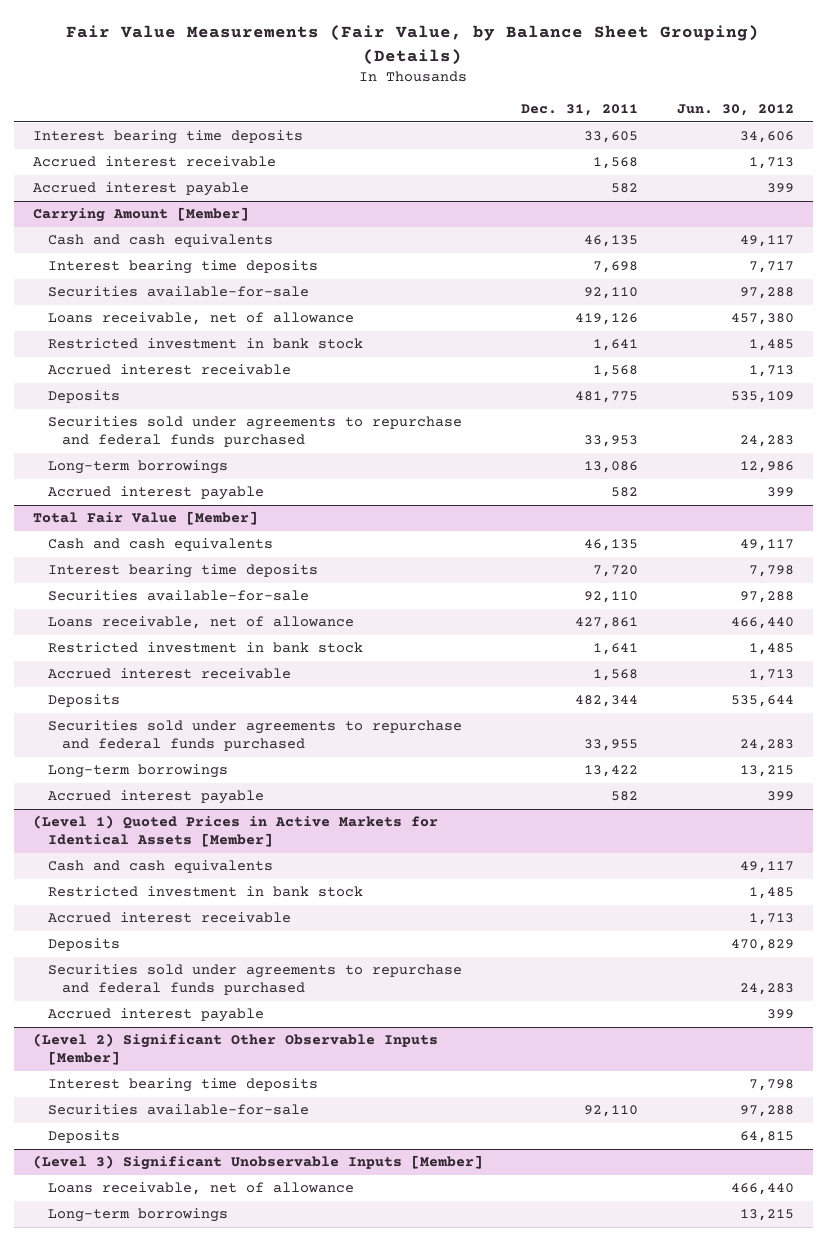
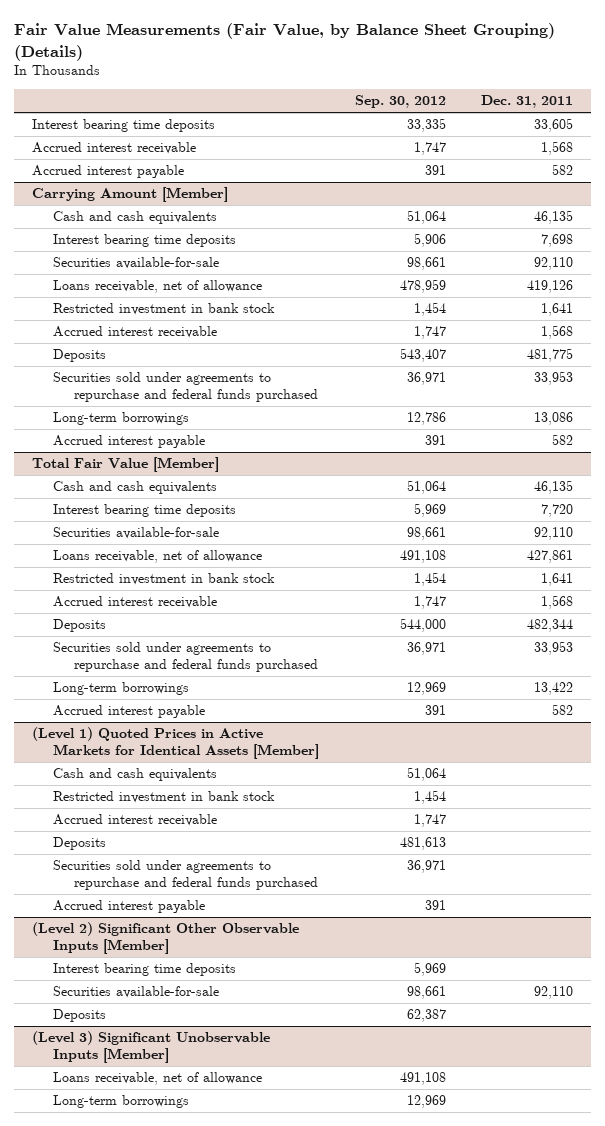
[676,104,794,117] Jun. 30, 2012 -> none
none -> [354,95,446,109] Sep. 30, 2012
[584,739,639,752] 33,955 -> [534,641,574,656] 33,953

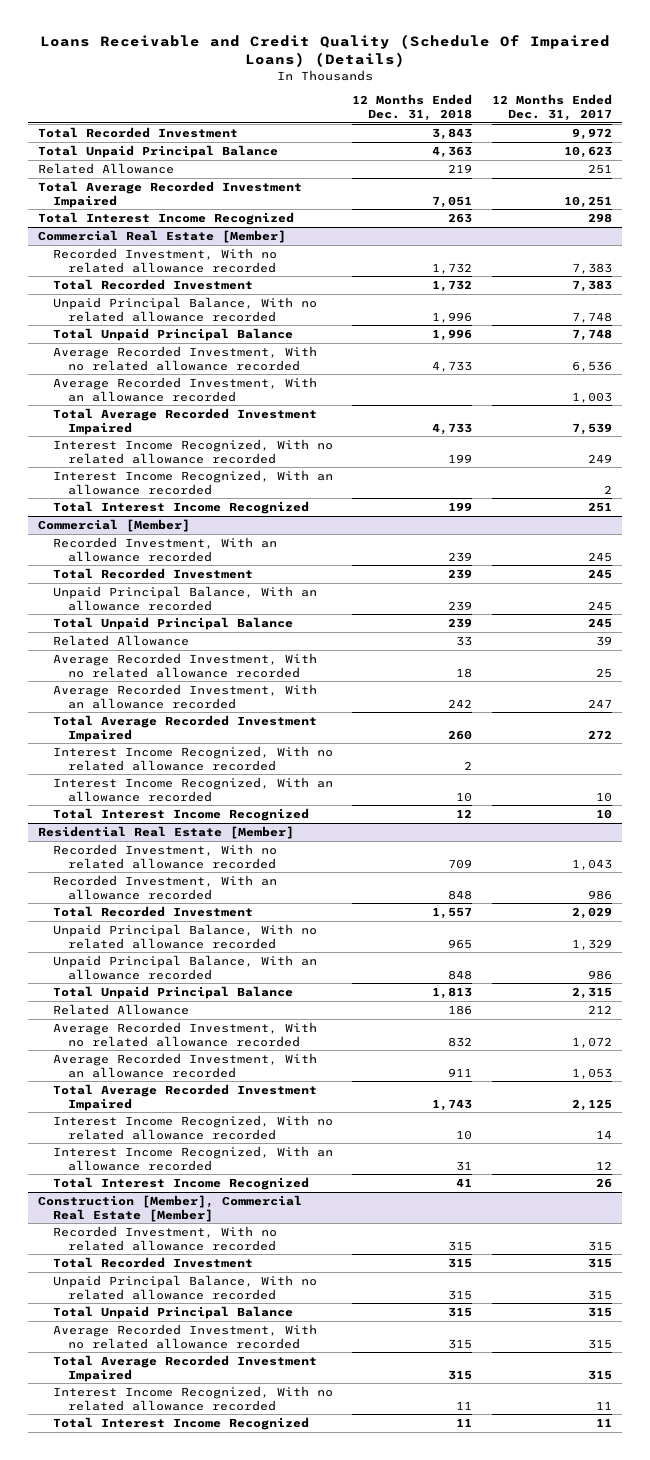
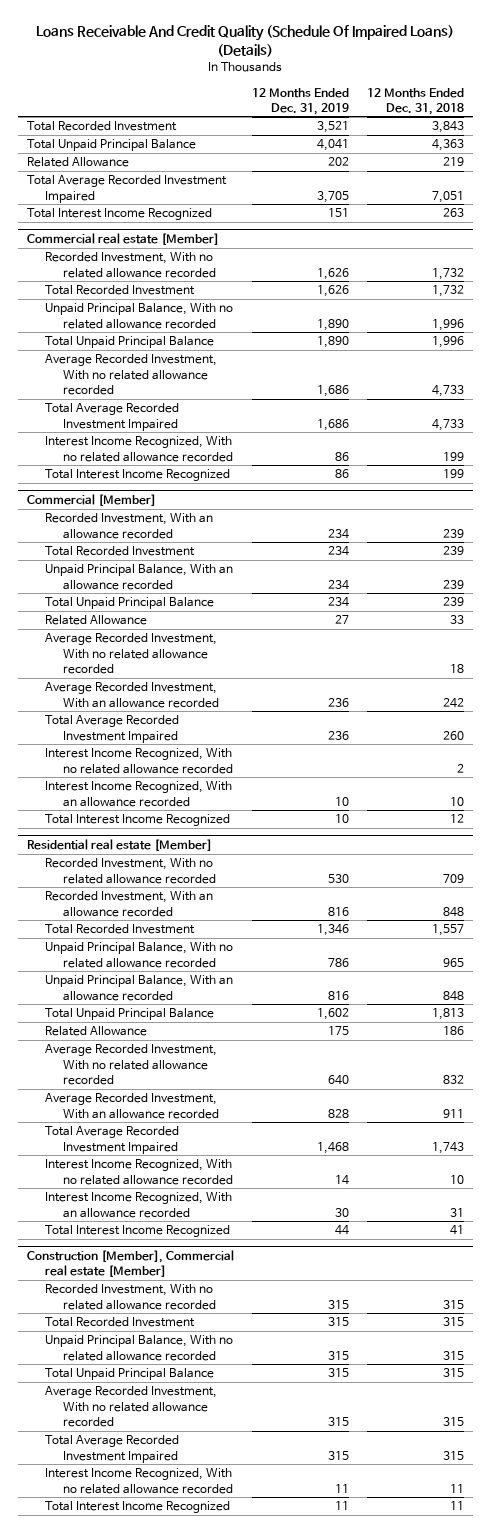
[39,33,610,67] Loans Receivable and Credit Quality (Schedule Of Impaired Loans) (Details) -> [36,25,455,57] Loans Receivable And Credit Quality (Schedule Of Impaired Loans) (Details)
[491,94,612,121] 12 Months Ended Dec. 31, 2017 -> none
none -> [251,87,349,115] 12 Months Ended Dec. 31, 2019
[37,230,286,244] Commercial Real Estate [Member] -> [26,233,219,246] Commercial real estate [Member]
[52,377,317,402] Average Recorded Investment, With an allowance recorded -> none
[52,470,333,495] Interest Income Recognized, With an allowance recorded -> none
[37,826,294,840] Residential Real Estate [Member] -> [26,839,212,852] Residential real estate [Member]
[37,1195,302,1222] Construction [Member], Commercial Real Estate [Member] -> [26,1250,234,1278] Construction [Member], Commercial real estate [Member]

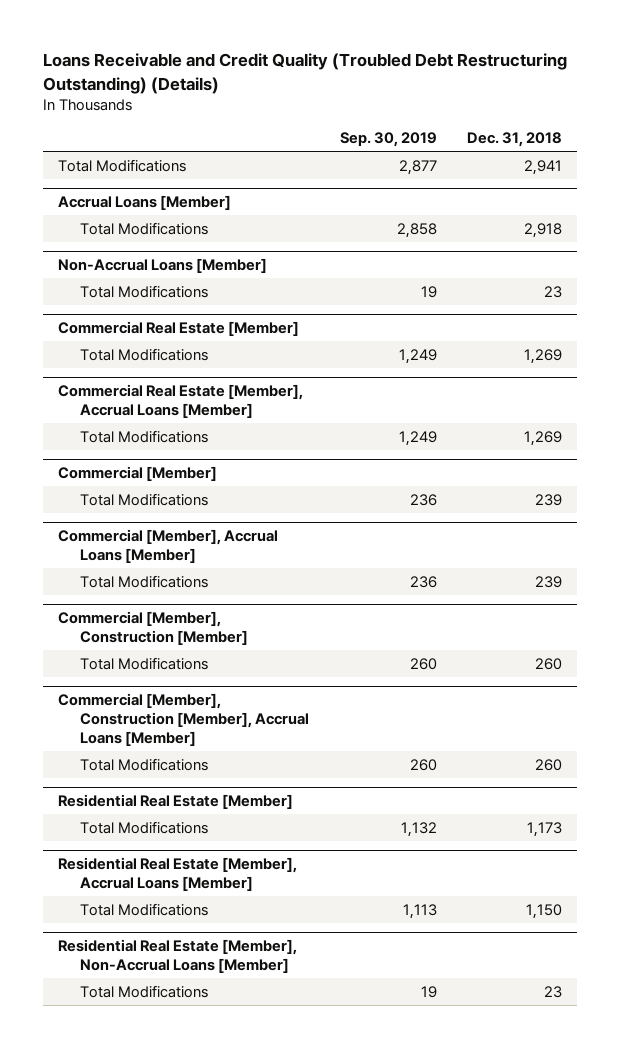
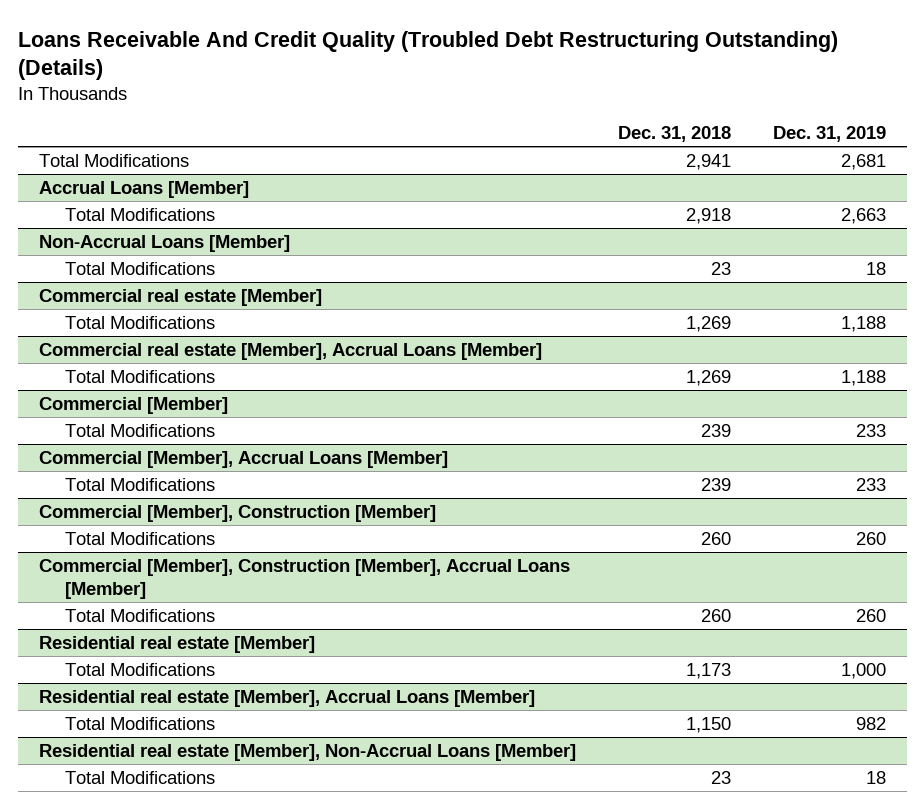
[43,53,568,94] Loans Receivable and Credit Quality (Troubled Debt Restructuring Outstanding) (Details) -> [17,30,838,81] Loans Receivable And Credit Quality (Troubled Debt Restructuring Outstanding) (Details)
[339,132,437,148] Sep. 30, 2019 -> none
none -> [772,125,886,142] Dec. 31, 2019
[58,321,300,337] Commercial Real Estate [Member] -> [38,289,322,307] Commercial real estate [Member]
[58,384,304,419] Commercial Real Estate [Member], Accrual Loans [Member] -> [38,343,542,361] Commercial real estate [Member], Accrual Loans [Member]
[58,794,294,810] Residential Real Estate [Member] -> [38,636,315,654] Residential real estate [Member]
[58,857,298,892] Residential Real Estate [Member], Accrual Loans [Member] -> [38,690,535,708] Residential real estate [Member], Accrual Loans [Member]
[58,939,298,974] Residential Real Estate [Member], Non-Accrual Loans [Member] -> [38,744,576,762] Residential real estate [Member], Non-Accrual Loans [Member]

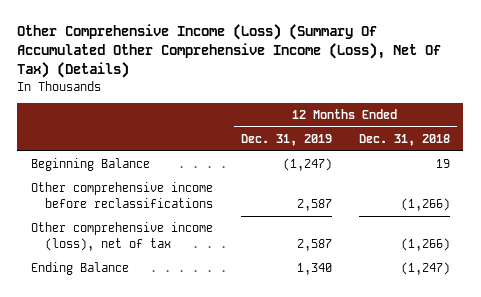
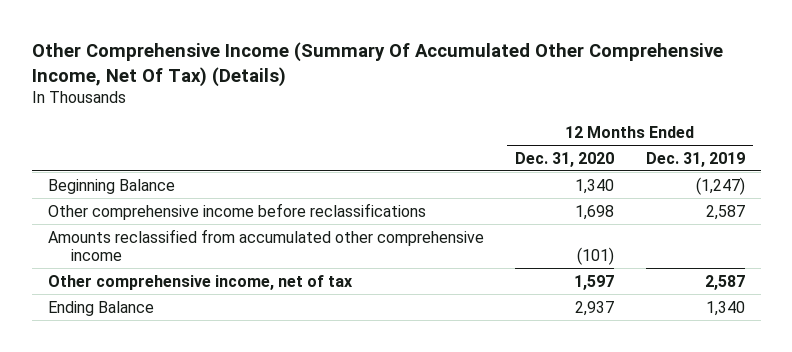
[17,24,442,79] Other Comprehensive Income (Loss) (Summary Of Accumulated Other Comprehensive Income (Loss), Net Of Tax) (Details) -> [31,41,723,87] Other Comprehensive Income (Summary Of Accumulated Other Comprehensive Income, Net Of Tax) (Details)
[358,134,450,147] Dec. 31, 2018 -> none
none -> [515,151,615,167] Dec. 31, 2020
none -> [47,228,484,262] Amounts reclassified from accumulated other comprehensive income
[30,222,213,252] Other comprehensive income (loss), net of tax -> [47,274,353,290] Other comprehensive income, net of tax

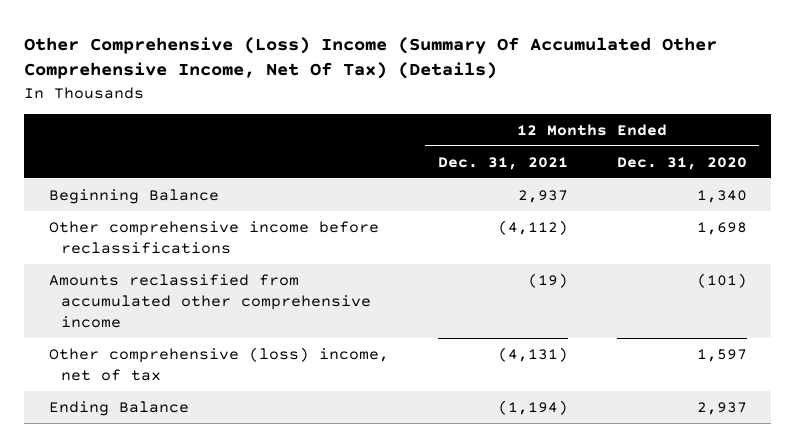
[31,41,723,87] Other Comprehensive Income (Summary Of Accumulated Other Comprehensive Income, Net Of Tax) (Details) -> [24,36,718,80] Other Comprehensive (Loss) Income (Summary Of Accumulated Other Comprehensive Income, Net Of Tax) (Details)
[645,151,745,167] Dec. 31, 2019 -> none
none -> [437,156,568,170] Dec. 31, 2021
[47,274,353,290] Other comprehensive income, net of tax -> [48,346,389,381] Other comprehensive (loss) income, net of tax

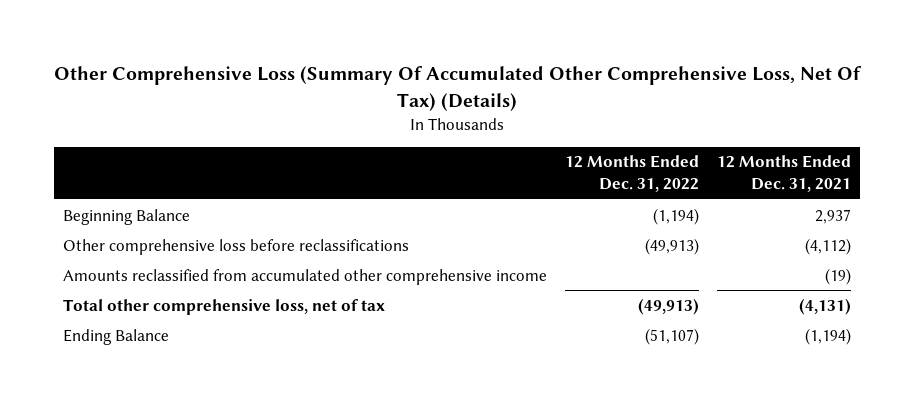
[24,36,718,80] Other Comprehensive (Loss) Income (Summary Of Accumulated Other Comprehensive Income, Net Of Tax) (Details) -> [54,66,863,111] Other Comprehensive Loss (Summary Of Accumulated Other Comprehensive Loss, Net Of Tax) (Details)
[616,156,747,170] Dec. 31, 2020 -> none
none -> [565,155,700,193] 12 Months Ended Dec. 31, 2022
[48,220,379,254] Other comprehensive income before reclassifications -> [62,238,409,255] Other comprehensive loss before reclassifications
[48,346,389,381] Other comprehensive (loss) income, net of tax -> [62,298,385,315] Total other comprehensive loss, net of tax

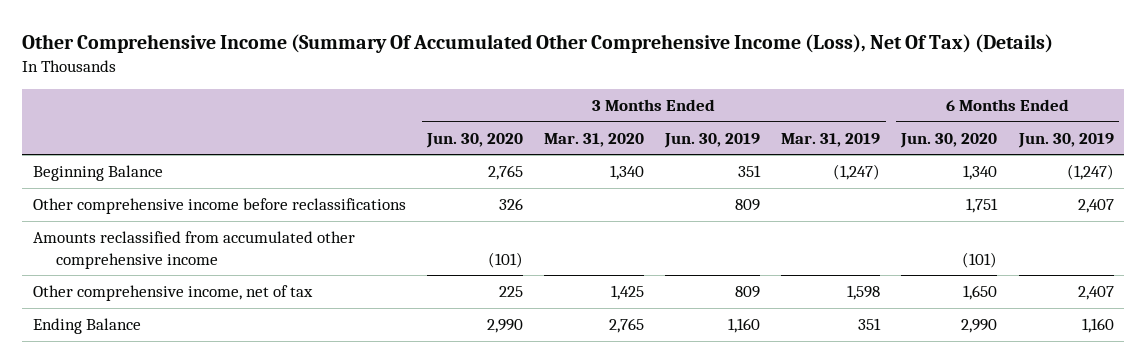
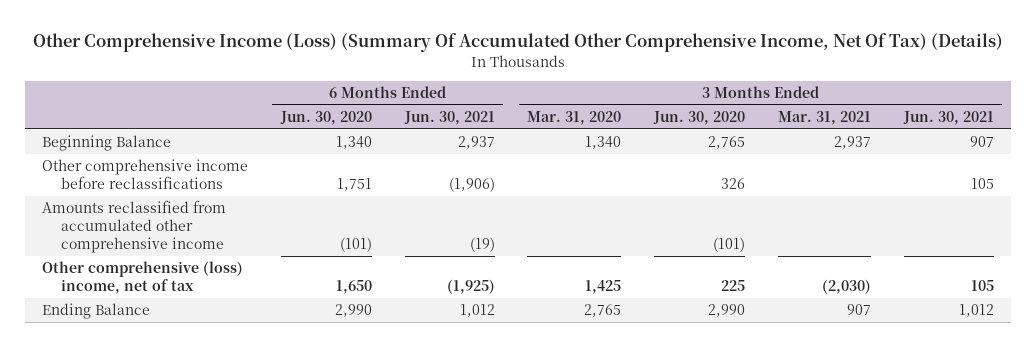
[22,33,1054,53] Other Comprehensive Income (Summary Of Accumulated Other Comprehensive Income (Loss), Net Of Tax) (Details) -> [32,33,1003,53] Other Comprehensive Income (Loss) (Summary Of Accumulated Other Comprehensive Income, Net Of Tax) (Details)
[664,132,761,148] Jun. 30, 2019 -> none
[781,132,881,147] Mar. 31, 2019 -> none
[1017,132,1114,148] Jun. 30, 2019 -> none
none -> [403,110,495,125] Jun. 30, 2021
none -> [778,110,872,125] Mar. 31, 2021
none -> [903,110,995,125] Jun. 30, 2021
[32,285,313,302] Other comprehensive income, net of tax -> [41,261,243,294] Other comprehensive (loss) income, net of tax

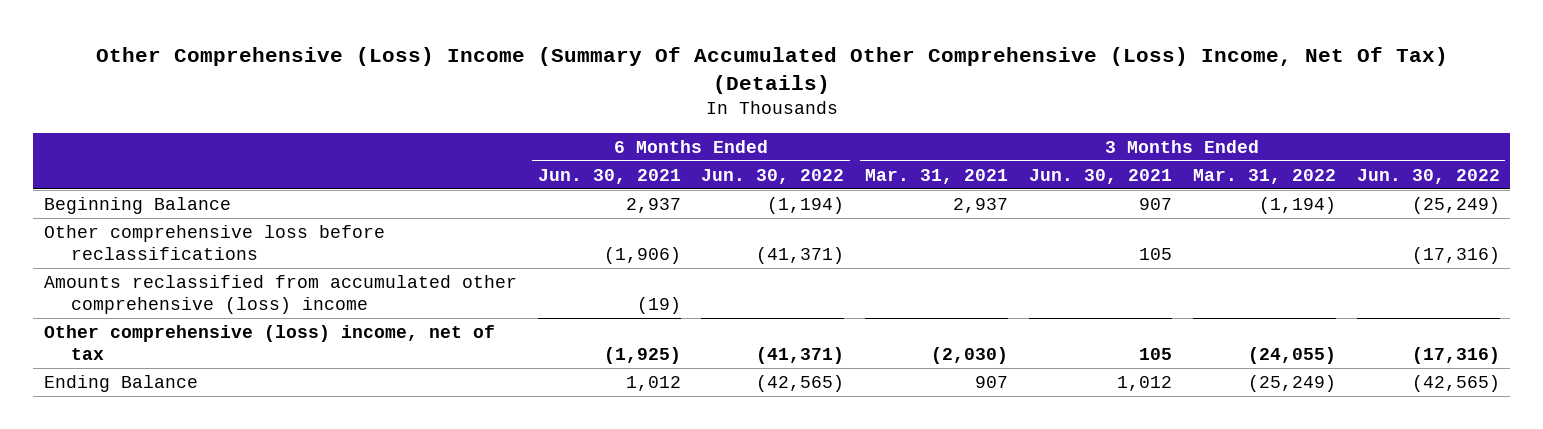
[32,33,1003,53] Other Comprehensive Income (Loss) (Summary Of Accumulated Other Comprehensive Income, Net Of Tax) (Details) -> [95,46,1448,94] Other Comprehensive (Loss) Income (Summary Of Accumulated Other Comprehensive (Loss) Income, Net Of Tax) (Details)
[279,110,372,125] Jun. 30, 2020 -> none
[527,110,622,125] Mar. 31, 2020 -> none
[653,110,746,125] Jun. 30, 2020 -> none
none -> [701,168,845,184] Jun. 30, 2022
none -> [1192,168,1336,184] Mar. 31, 2022
none -> [1356,168,1500,184] Jun. 30, 2022
[41,159,248,189] Other comprehensive income before reclassifications -> [43,225,385,260] Other comprehensive loss before reclassifications
[41,200,226,253] Amounts reclassified from accumulated other comprehensive income -> [43,275,517,314] Amounts reclassified from accumulated other comprehensive (loss) income

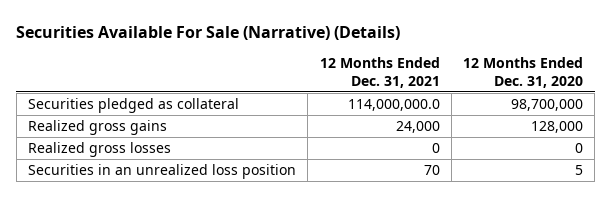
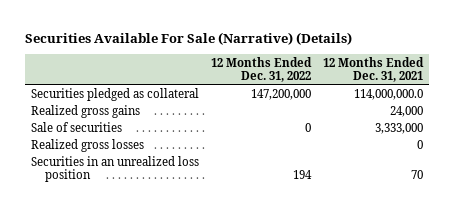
[463,57,584,88] 12 Months Ended Dec. 31, 2020 -> none
none -> [210,56,312,82] 12 Months Ended Dec. 31, 2022
none -> [30,121,122,132] Sale of securities

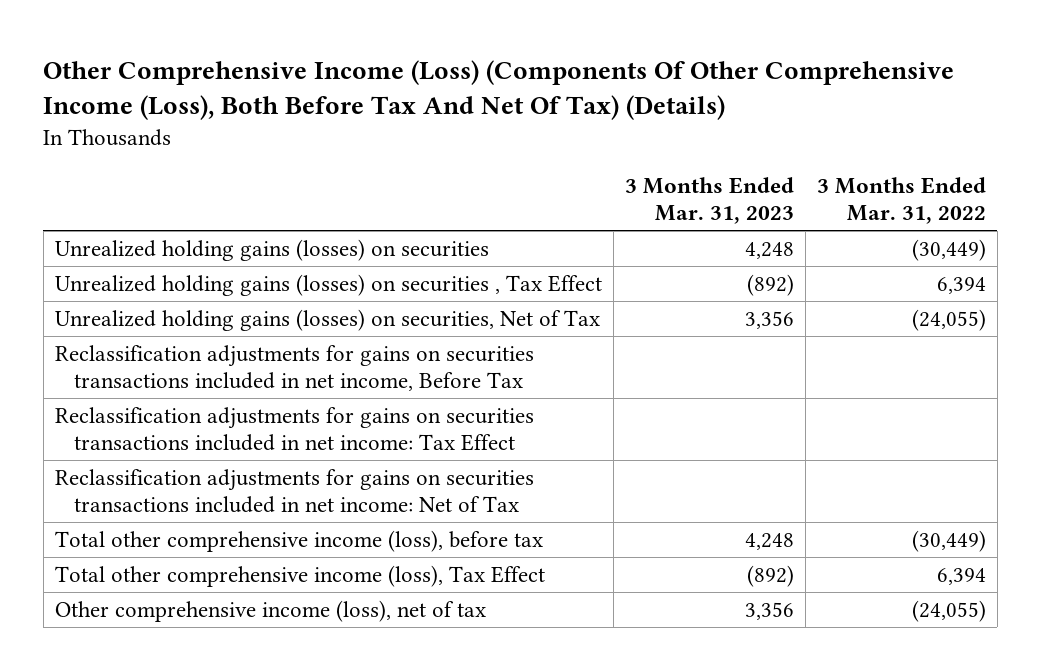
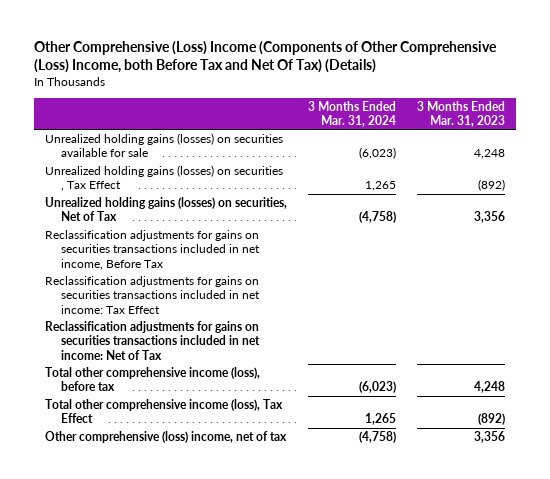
[43,59,955,121] Other Comprehensive Income (Loss) (Components Of Other Comprehensive Income (Loss), Both Before Tax And Net Of Tax) (Details) -> [34,41,498,74] Other Comprehensive (Loss) Income (Components of Other Comprehensive (Loss) Income, both Before Tax and Net Of Tax) (Details)
[816,177,986,224] 3 Months Ended Mar. 31, 2022 -> none
none -> [308,100,397,127] 3 Months Ended Mar. 31, 2024
[54,239,489,262] Unrealized holding gains (losses) on securities -> [44,132,283,158] Unrealized holding gains (losses) on securities available for sale
[54,600,486,623] Other comprehensive income (loss), net of tax -> [44,430,287,443] Other comprehensive (loss) income, net of tax

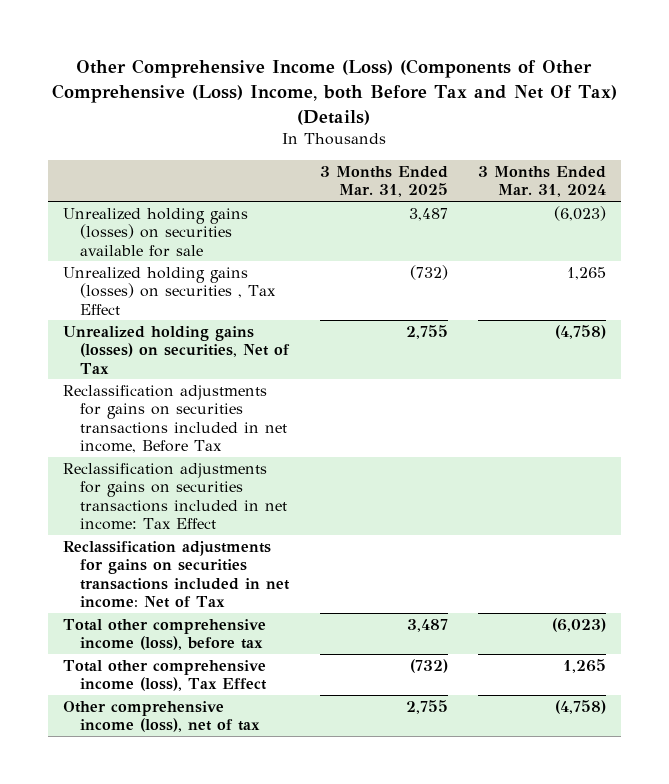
[34,41,498,74] Other Comprehensive (Loss) Income (Components of Other Comprehensive (Loss) Income, both Before Tax and Net Of Tax) (Details) -> [52,58,618,125] Other Comprehensive Income (Loss) (Components of Other Comprehensive (Loss) Income, both Before Tax and Net Of Tax) (Details)
[417,100,506,127] 3 Months Ended Mar. 31, 2023 -> none
none -> [319,165,448,198] 3 Months Ended Mar. 31, 2025
[44,430,287,443] Other comprehensive (loss) income, net of tax -> [62,700,261,733] Other comprehensive income (loss), net of tax

